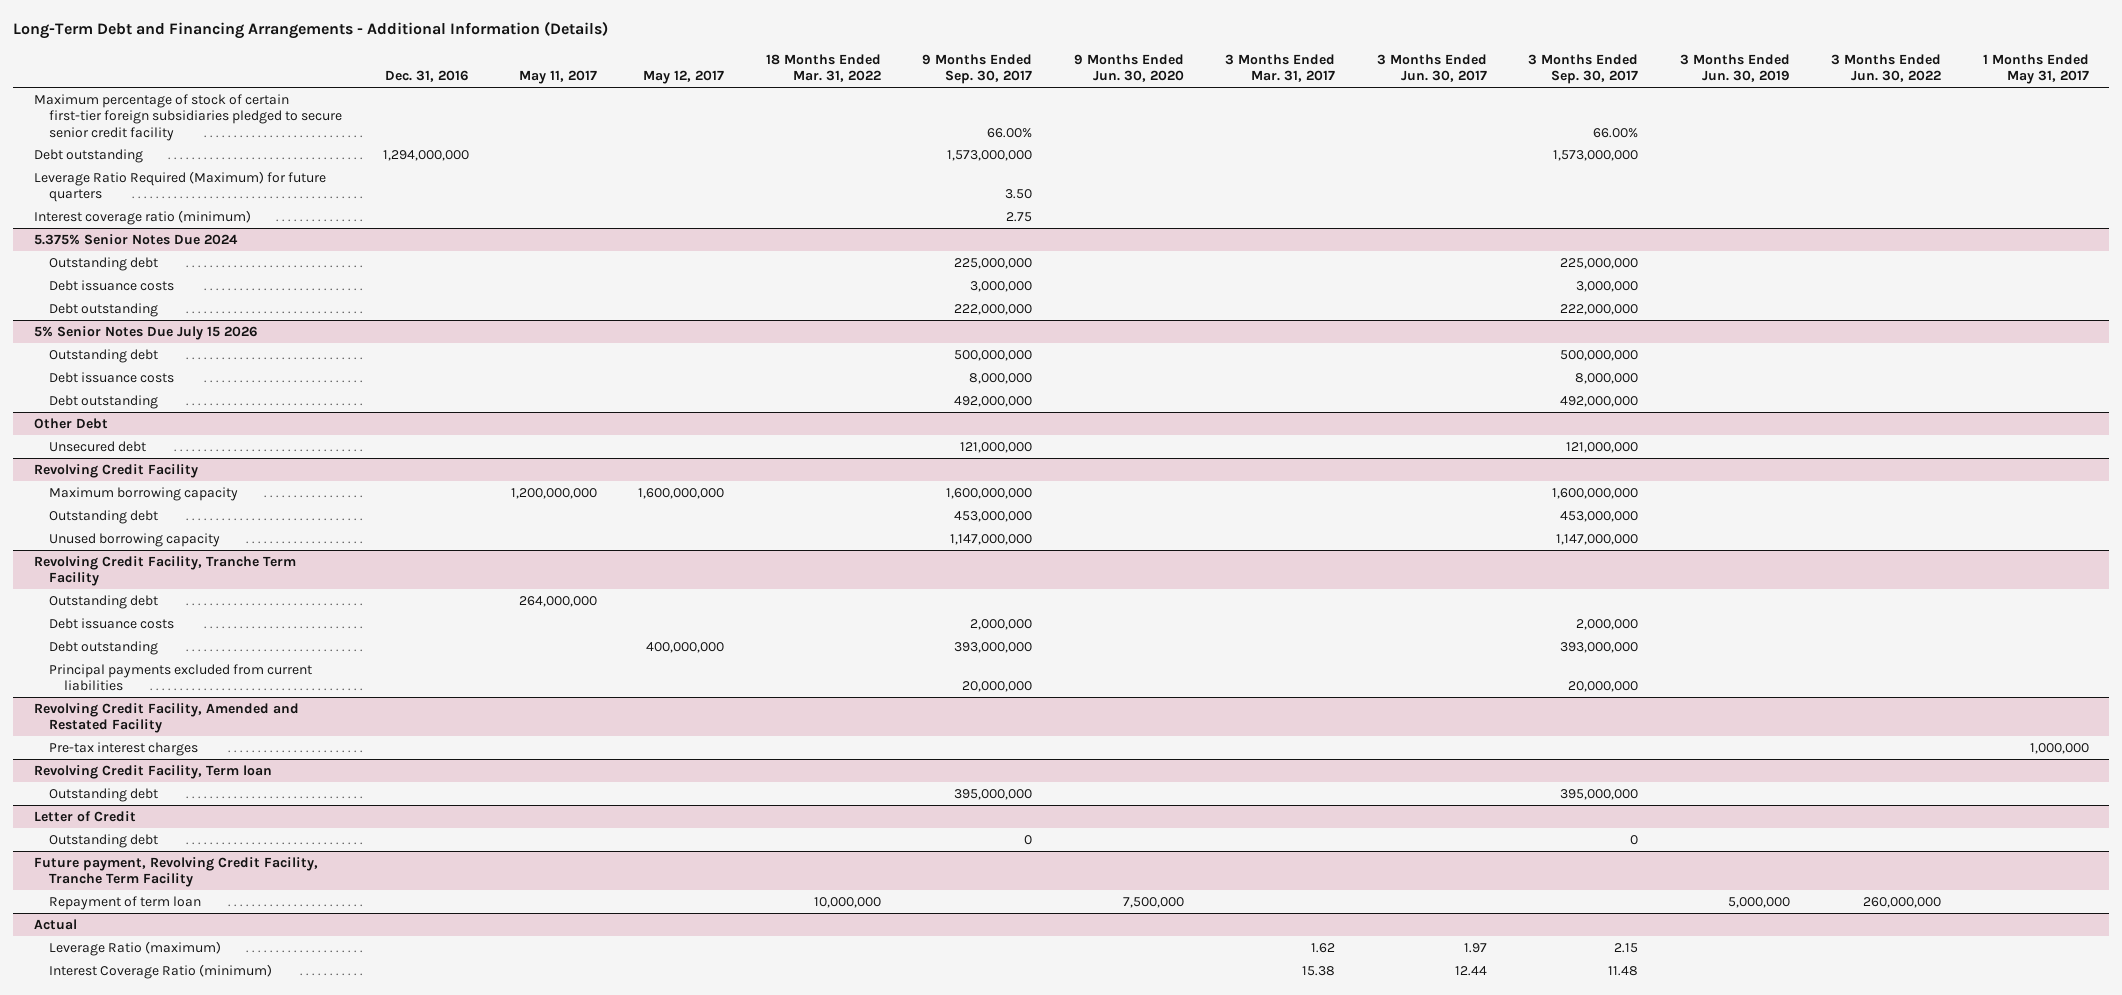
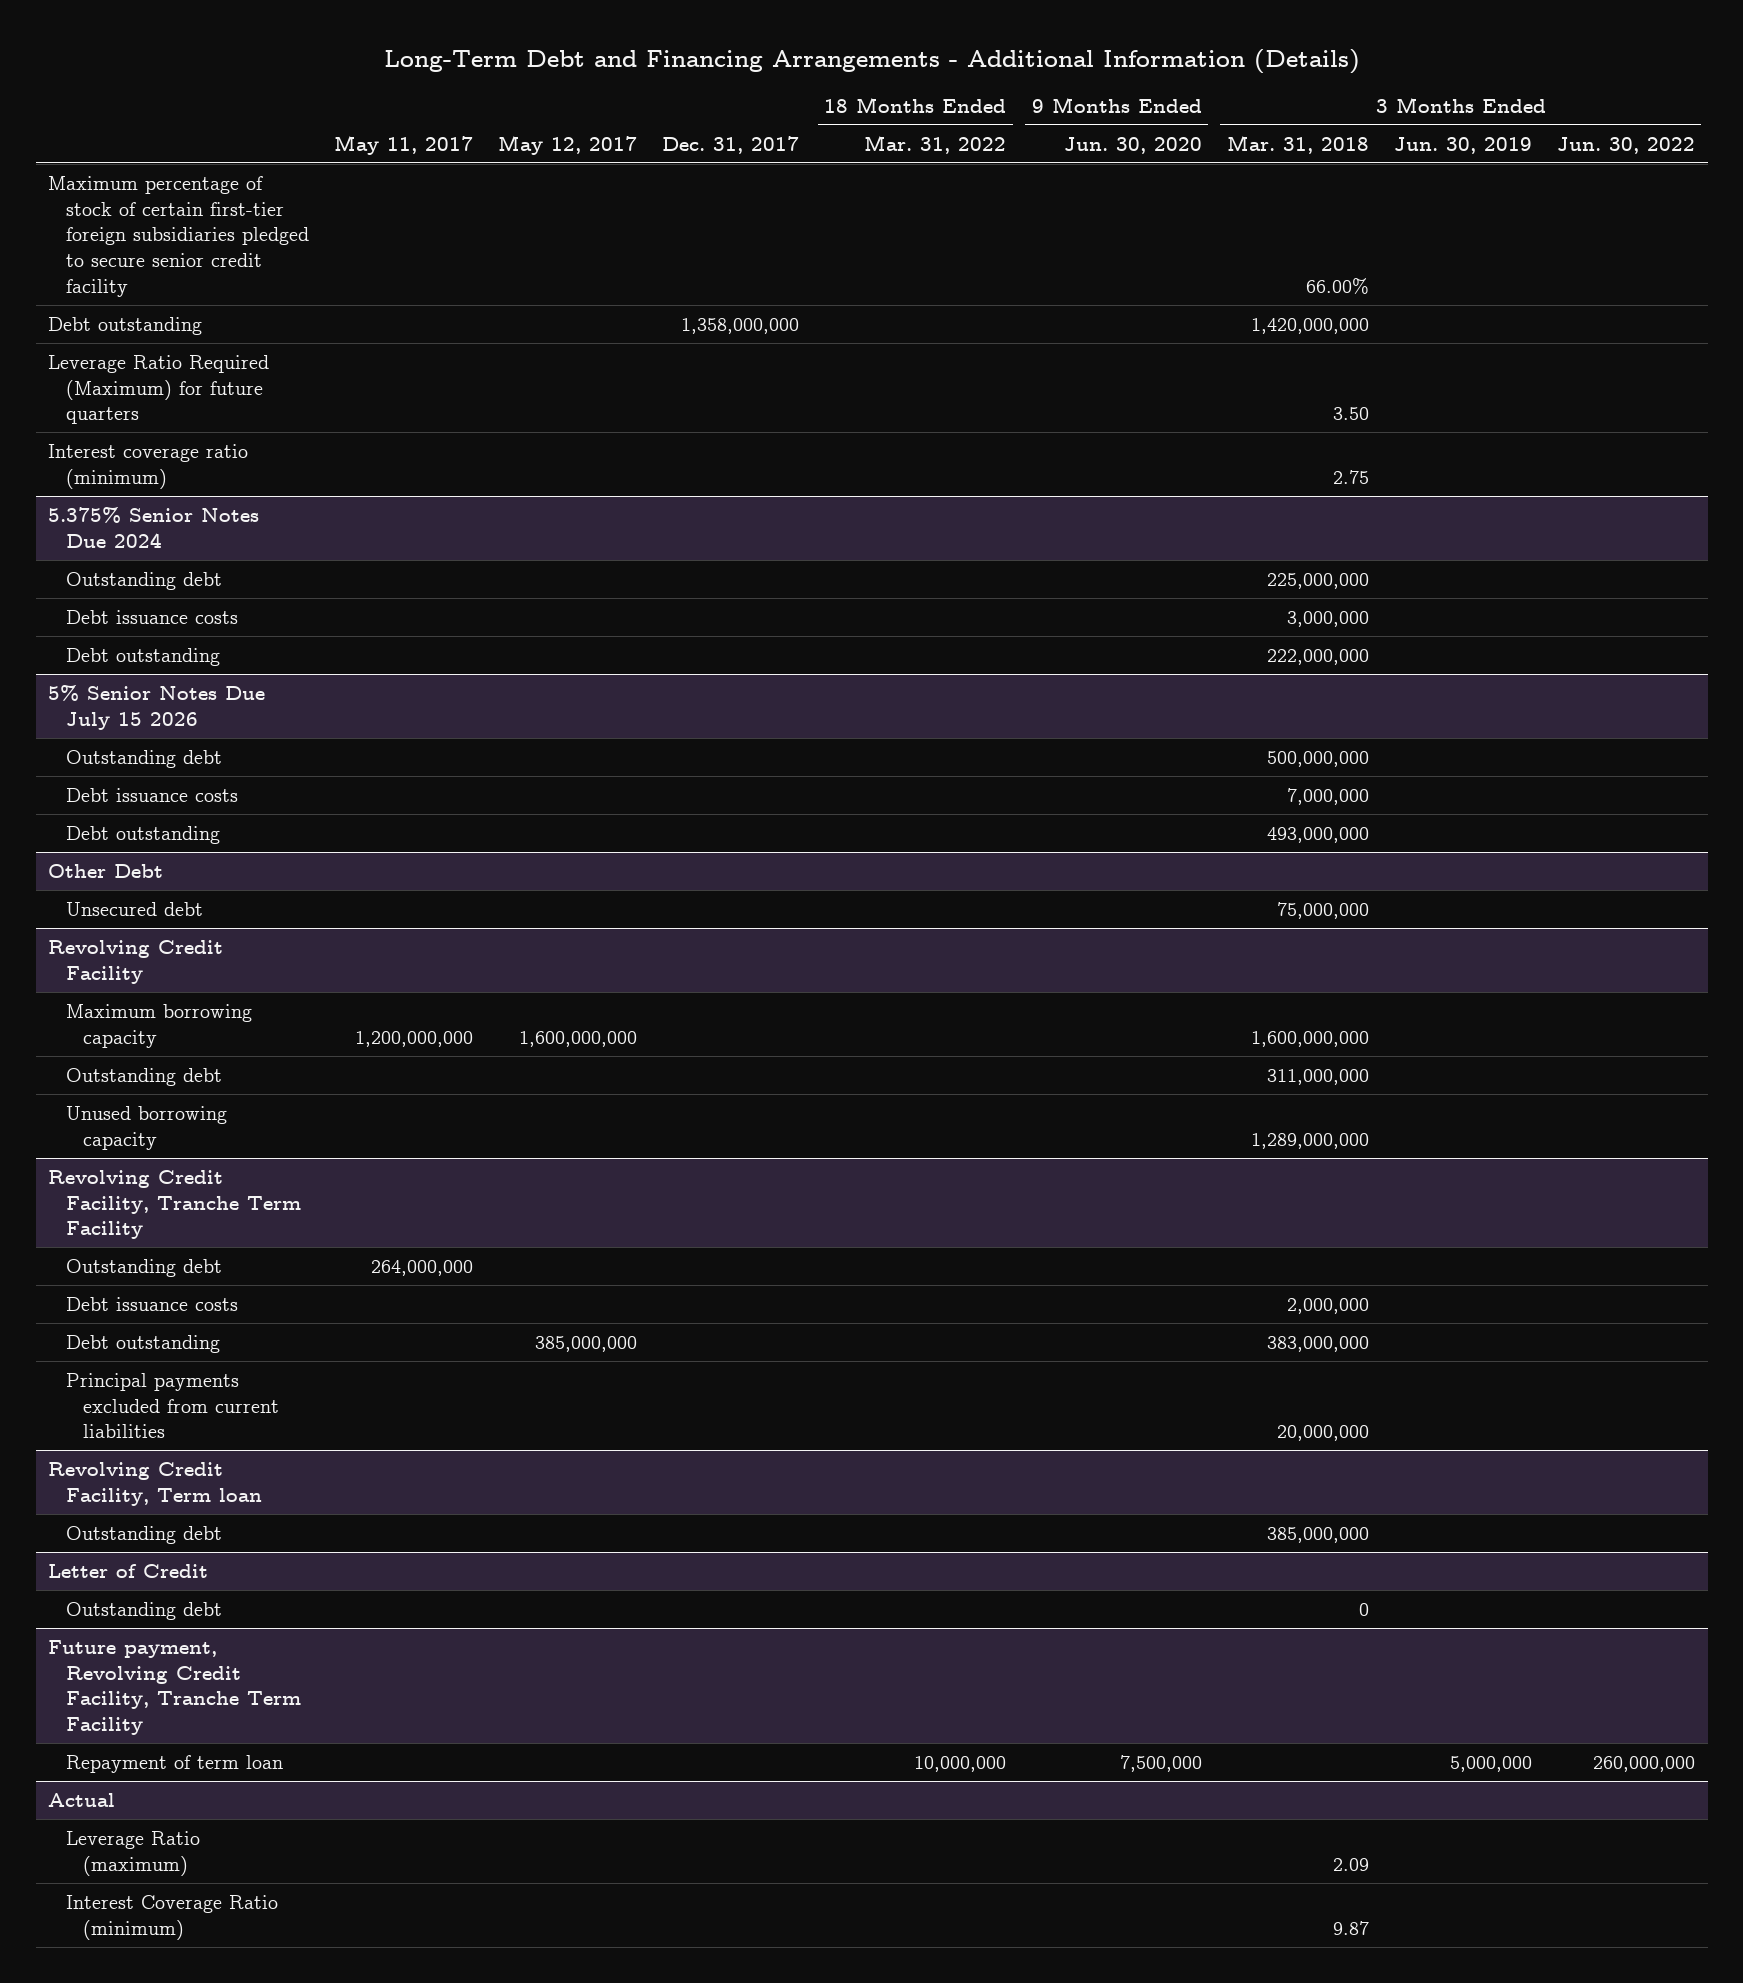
[385,70,470,83] Dec. 31, 2016 -> none
[922,53,1033,85] 9 Months Ended Sep. 30, 2017 -> none
[1225,53,1336,83] 3 Months Ended Mar. 31, 2017 -> none
[1376,53,1487,83] 3 Months Ended Jun. 30, 2017 -> none
[1528,53,1639,85] 3 Months Ended Sep. 30, 2017 -> none
[1982,53,2089,85] 1 Months Ended May 31, 2017 -> none
none -> [662,135,800,154] Dec. 31, 2017
none -> [1226,134,1369,154] Mar. 31, 2018
[646,641,725,653] 400,000,000 -> [534,1335,637,1352] 385,000,000
[33,702,299,734] Revolving Credit Facility, Amended and Restated Facility -> none
[48,741,198,756] Pre-tax interest charges -> none

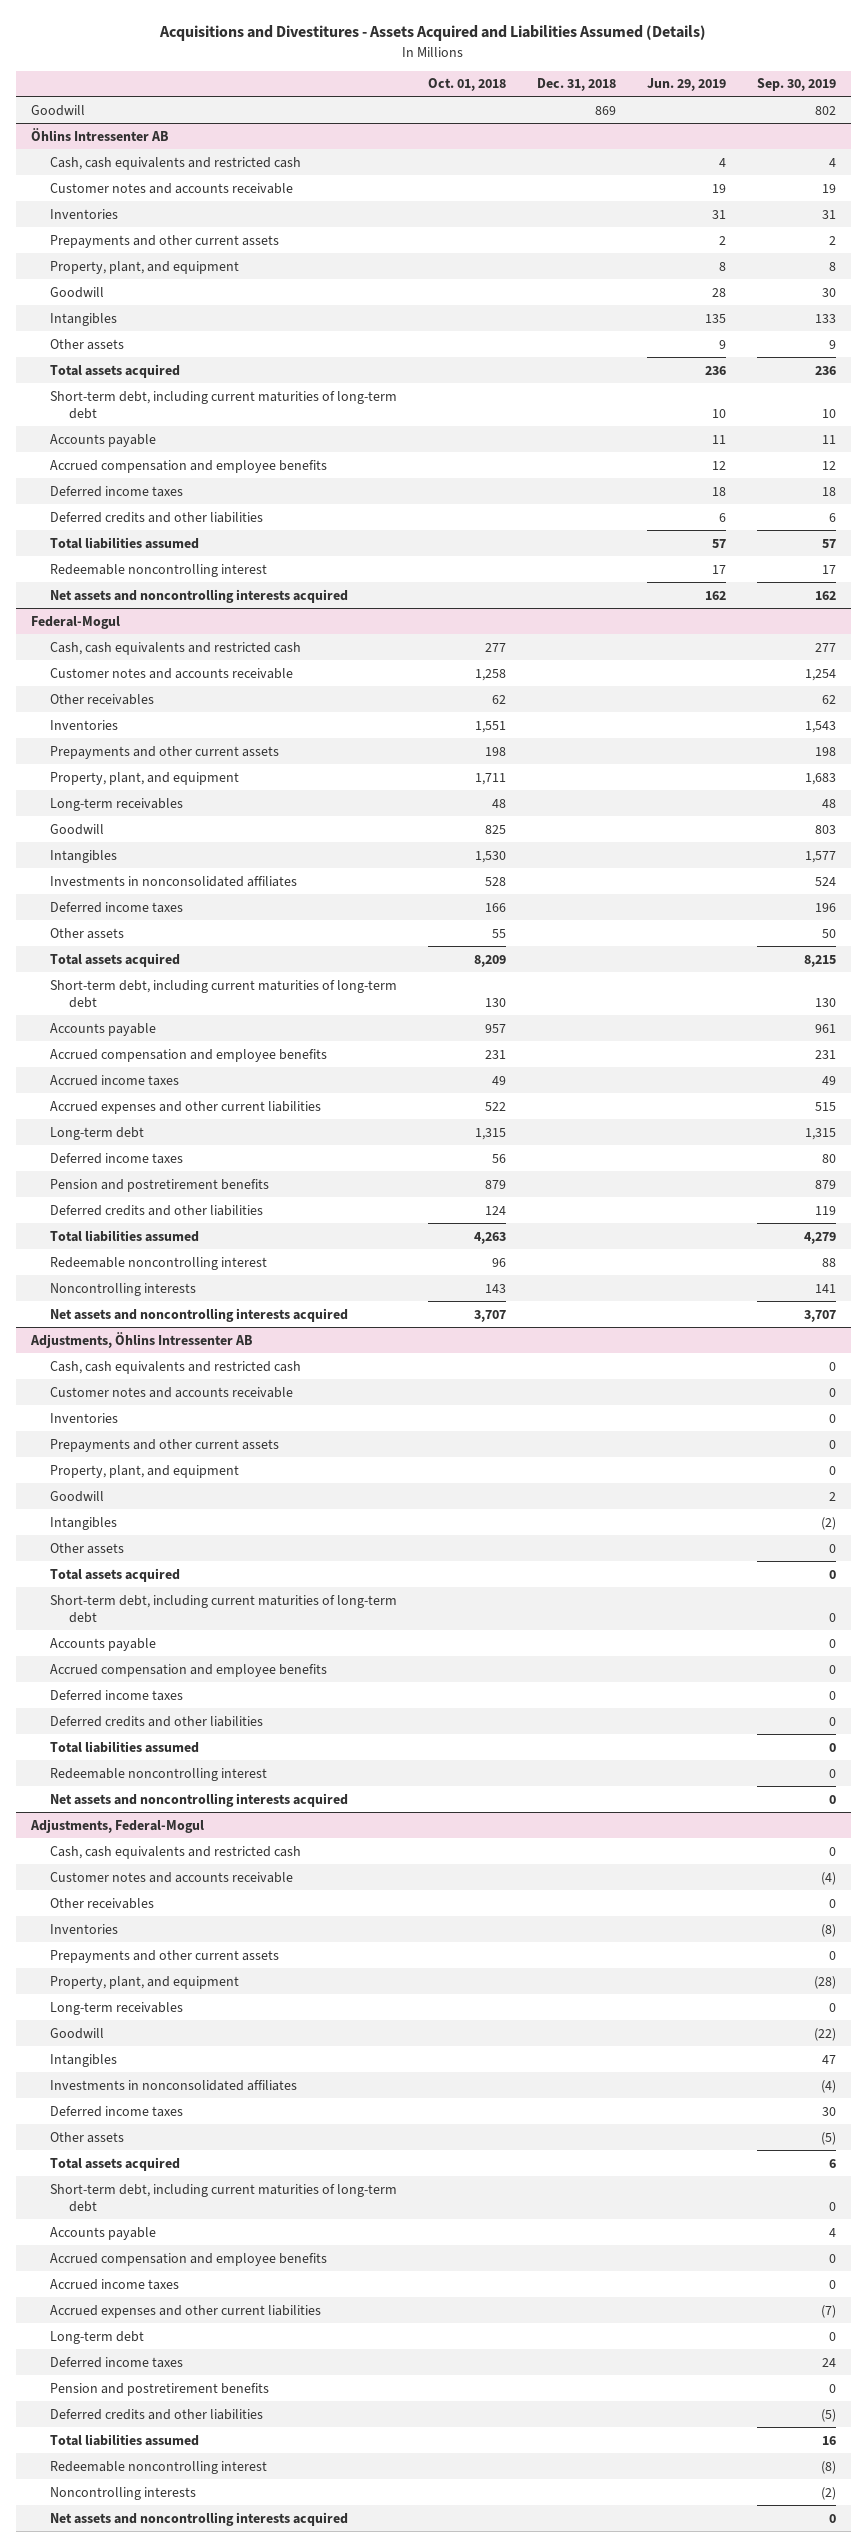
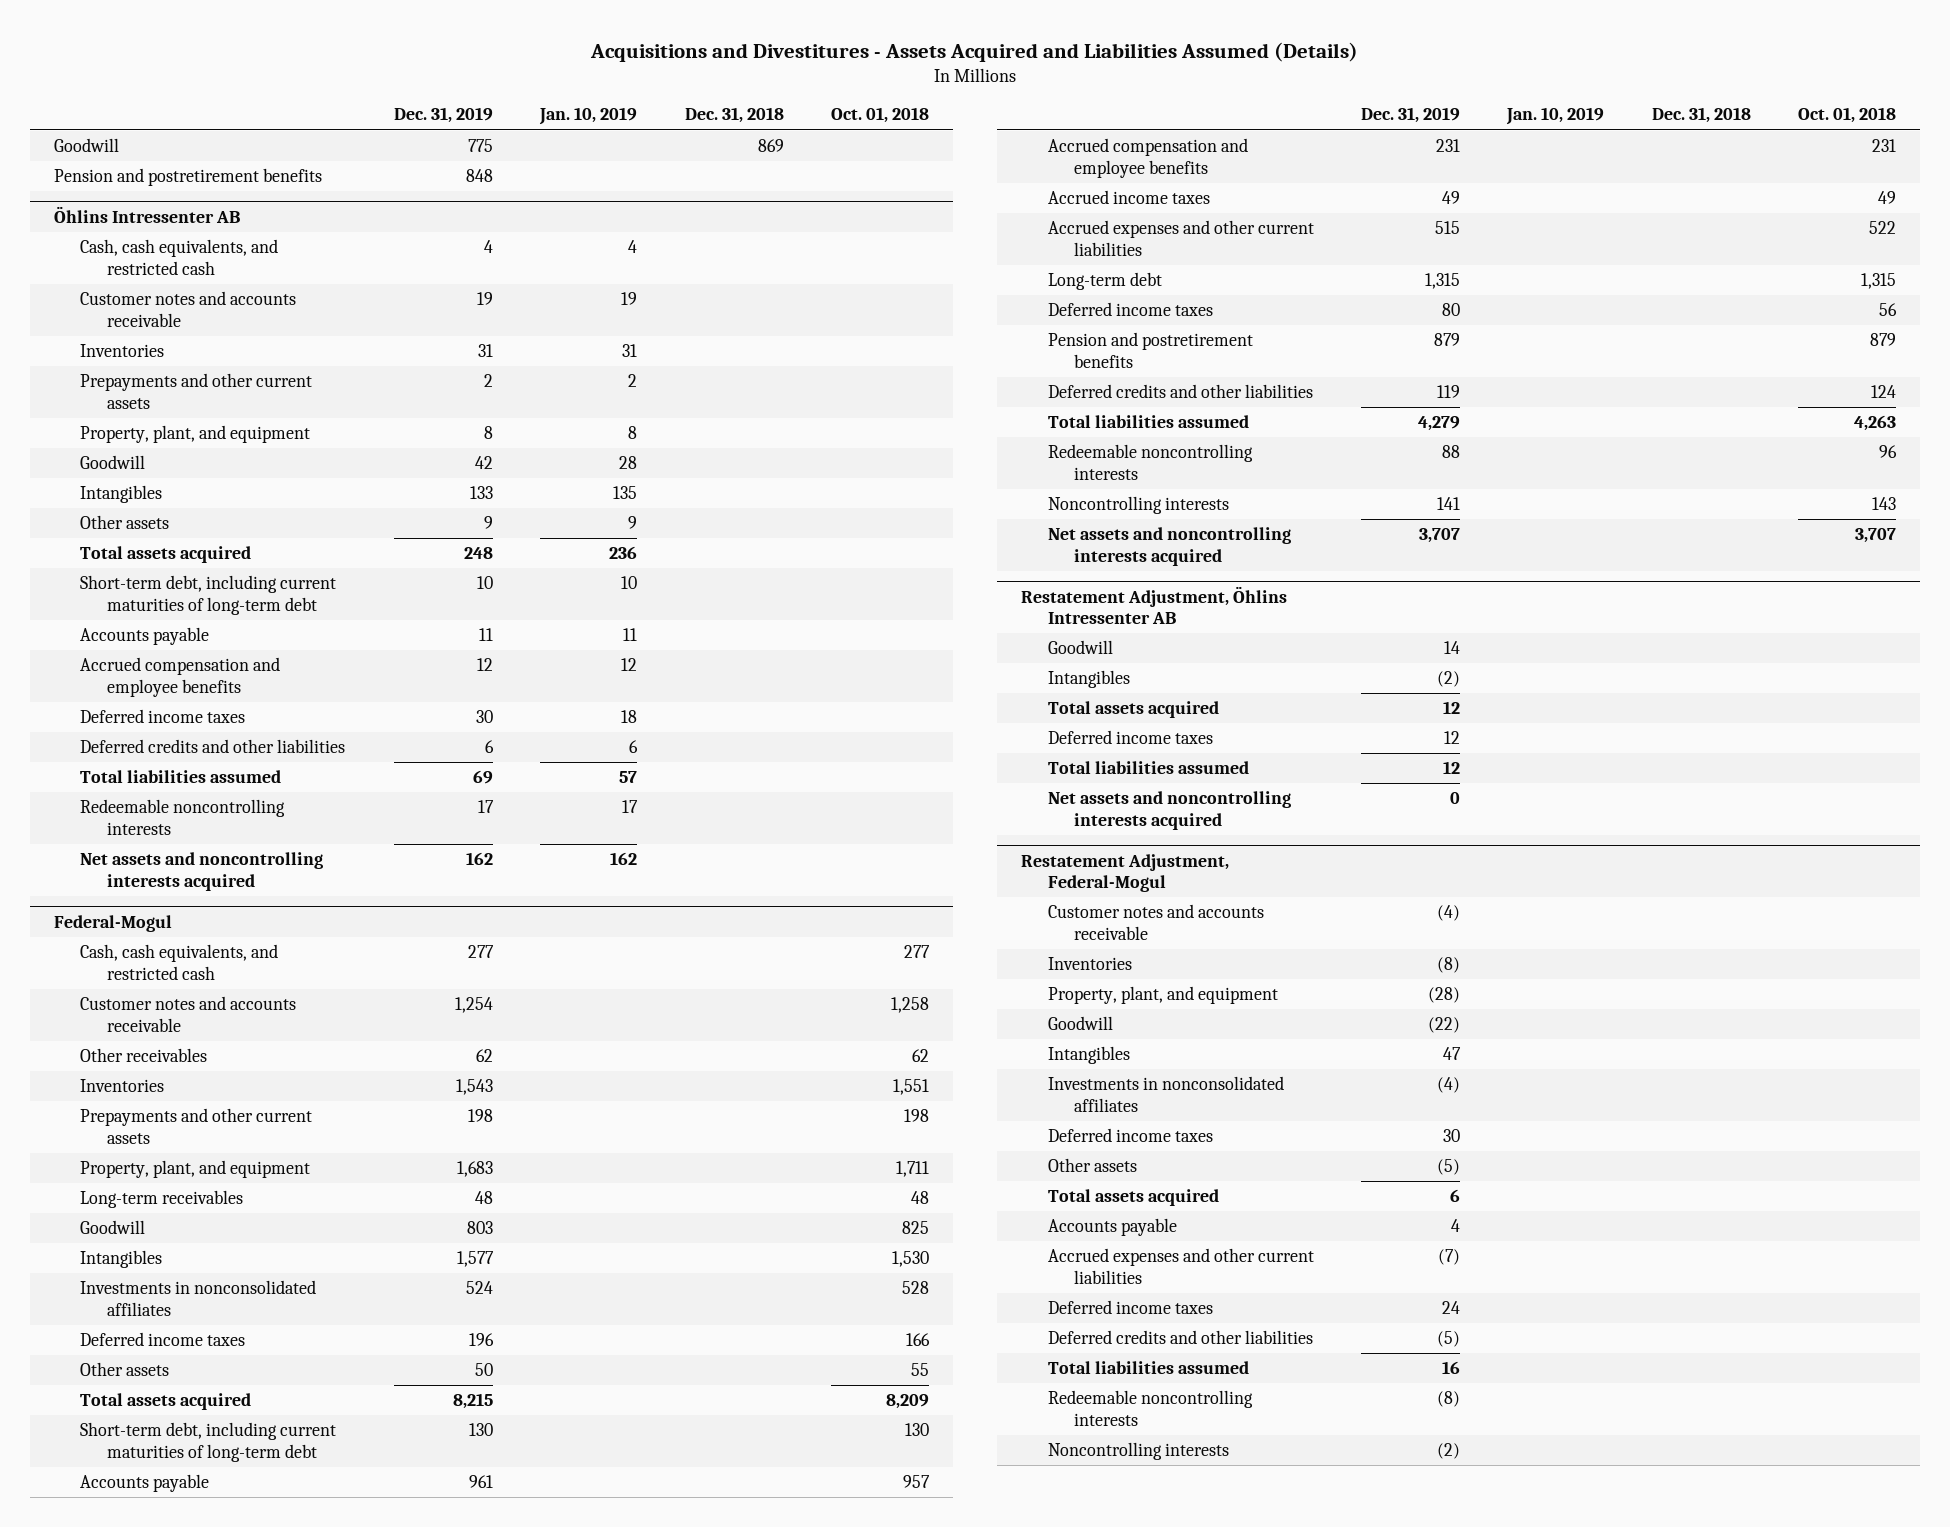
[646,78,726,92] Jun. 29, 2019 -> none
[756,78,836,92] Sep. 30, 2019 -> none
none -> [393,107,493,124] Dec. 31, 2019
none -> [539,107,638,126] Jan. 10, 2019
none -> [53,168,322,187] Pension and postretirement benefits
[50,156,302,170] Cash, cash equivalents and restricted cash -> [80,239,279,275] Cash, cash equivalents, and restricted cash
[50,563,268,577] Redeemable noncontrolling interest -> [80,799,286,835] Redeemable noncontrolling interests
[50,641,302,655] Cash, cash equivalents and restricted cash -> [80,944,279,980] Cash, cash equivalents, and restricted cash
[50,1256,268,1270] Redeemable noncontrolling interest -> [1047,444,1253,480] Redeemable noncontrolling interests
[50,1360,302,1374] Cash, cash equivalents and restricted cash -> none
[50,1386,294,1398] Customer notes and accounts receivable -> none
[50,1412,119,1423] Inventories -> none
[50,1438,280,1452] Prepayments and other current assets -> none
[50,1464,240,1478] Property, plant, and equipment -> none
[30,1331,253,1348] Adjustments, Öhlins Intressenter AB -> [1020,585,1287,625] Restatement Adjustment, Öhlins Intressenter AB
[50,1542,125,1554] Other assets -> none
[50,1594,398,1624] Short-term debt, including current maturities of long-term debt -> none
[50,1637,157,1651] Accounts payable -> none
[50,1663,328,1677] Accrued compensation and employee benefits -> none
[50,1715,264,1727] Deferred credits and other liabilities -> none
[50,1767,268,1781] Redeemable noncontrolling interest -> none
[50,1845,302,1859] Cash, cash equivalents and restricted cash -> none
[30,1818,205,1833] Adjustments, Federal-Mogul -> [1020,853,1229,893] Restatement Adjustment, Federal-Mogul
[50,1897,155,1909] Other receivables -> none
[50,1949,280,1963] Prepayments and other current assets -> none
[50,2001,184,2015] Long-term receivables -> none
[50,2183,398,2213] Short-term debt, including current maturities of long-term debt -> none
[50,2252,328,2266] Accrued compensation and employee benefits -> none
[50,2278,180,2290] Accrued income taxes -> none
[50,2330,145,2344] Long-term debt -> none
[50,2382,270,2396] Pension and postretirement benefits -> none
[50,2460,268,2474] Redeemable noncontrolling interest -> [1047,1390,1253,1426] Redeemable noncontrolling interests
[50,2511,349,2526] Net assets and noncontrolling interests acquired -> none

